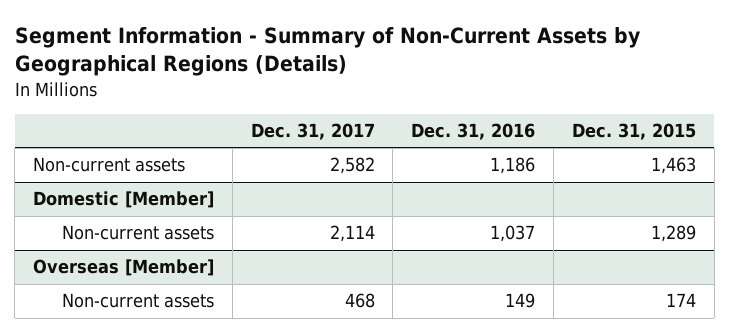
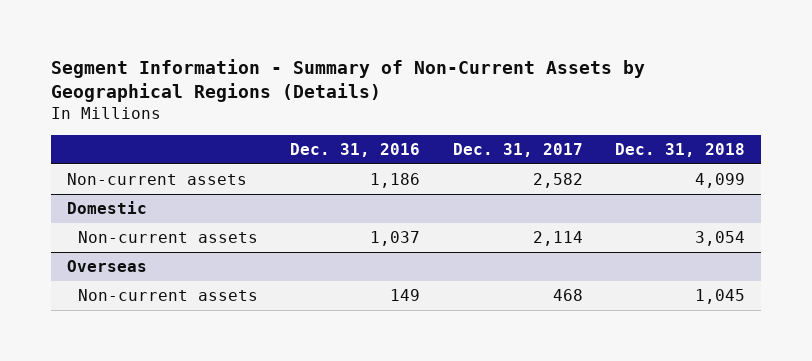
[571,123,696,141] Dec. 31, 2015 -> none
none -> [615,142,746,157] Dec. 31, 2018
[32,191,214,209] Domestic [Member] -> [66,201,147,215] Domestic
[32,259,214,277] Overseas [Member] -> [66,260,147,273] Overseas

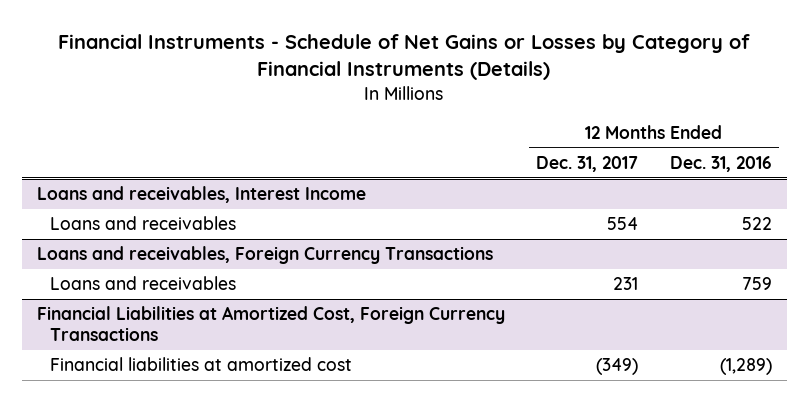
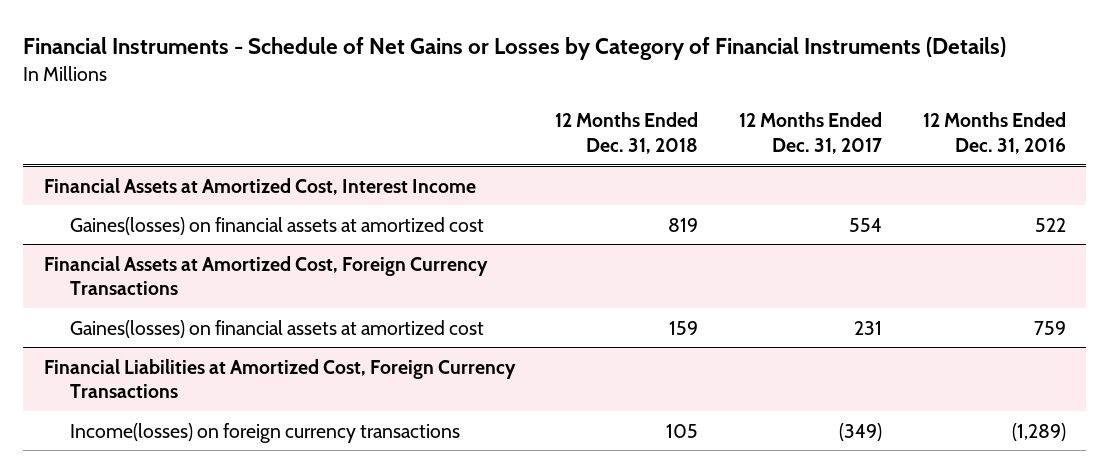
none -> [555,111,699,154] 12 Months Ended Dec. 31, 2018
[37,186,367,204] Loans and receivables, Interest Income -> none
[37,246,494,265] Loans and receivables, Foreign Currency Transactions -> none
none -> [43,177,476,195] Financial Assets at Amortized Cost, Interest Income
[49,216,236,231] Loans and receivables -> [69,216,484,235] Gaines(losses) on financial assets at amortized cost
none -> [43,255,488,296] Financial Assets at Amortized Cost, Foreign Currency Transactions
[49,276,236,291] Loans and receivables -> [69,319,484,338] Gaines(losses) on financial assets at amortized cost
[49,357,352,372] Financial liabilities at amortized cost -> [69,422,460,443] Income(losses) on foreign currency transactions

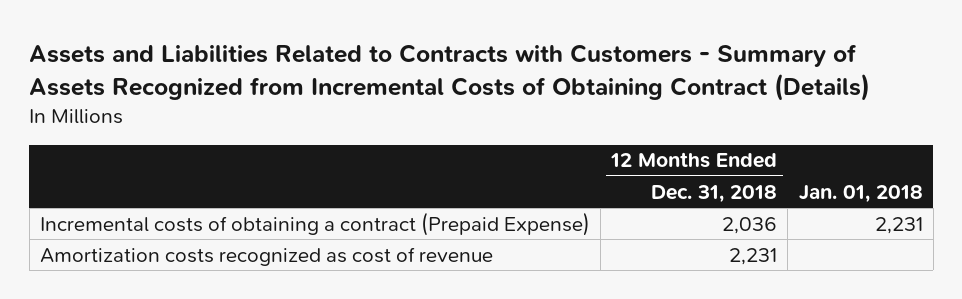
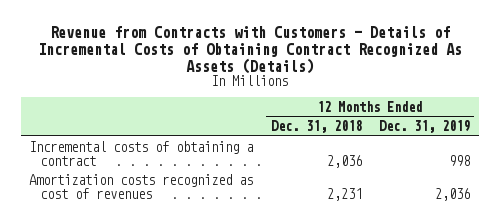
[29,43,871,101] Assets and Liabilities Related to Contracts with Customers - Summary of Assets Recognized from Incremental Costs of Obtaining Contract (Details) -> [37,25,462,74] Revenue from Contracts with Customers - Details of Incremental Costs of Obtaining Contract Recognized As Assets (Details)
[798,184,923,203] Jan. 01, 2018 -> none
none -> [379,120,471,134] Dec. 31, 2019
[39,211,590,236] Incremental costs of obtaining a contract (Prepaid Expense) -> [29,140,254,166] Incremental costs of obtaining a contract
[39,246,493,266] Amortization costs recognized as cost of revenue -> [29,173,254,199] Amortization costs recognized as cost of revenues

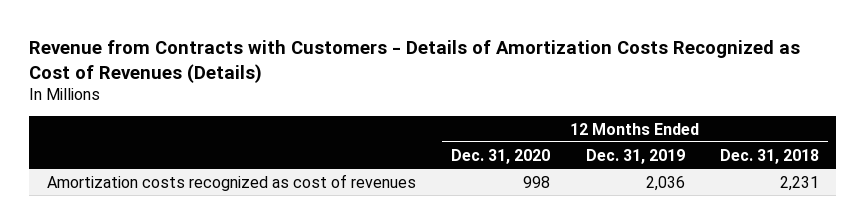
[37,25,462,74] Revenue from Contracts with Customers - Details of Incremental Costs of Obtaining Contract Recognized As Assets (Details) -> [29,40,801,83] Revenue from Contracts with Customers - Details of Amortization Costs Recognized as Cost of Revenues (Details)
none -> [451,148,551,164] Dec. 31, 2020
[29,140,254,166] Incremental costs of obtaining a contract -> none

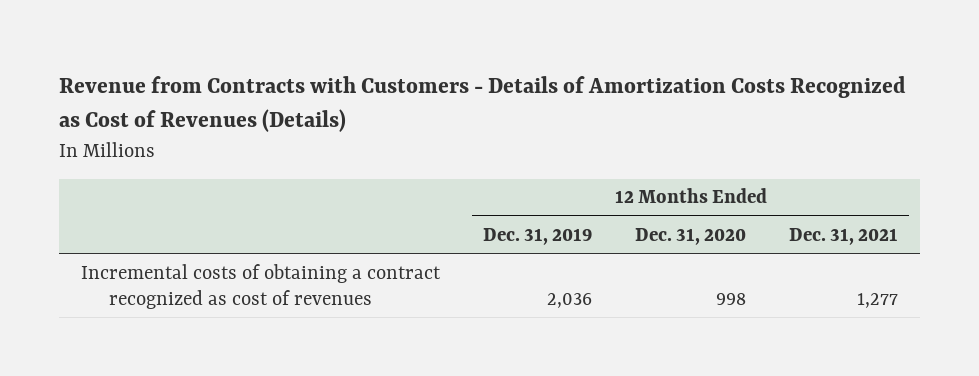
[719,148,819,164] Dec. 31, 2018 -> none
none -> [789,227,899,245] Dec. 31, 2021
[47,173,417,191] Amortization costs recognized as cost of revenues -> [80,263,441,309] Incremental costs of obtaining a contract recognized as cost of revenues

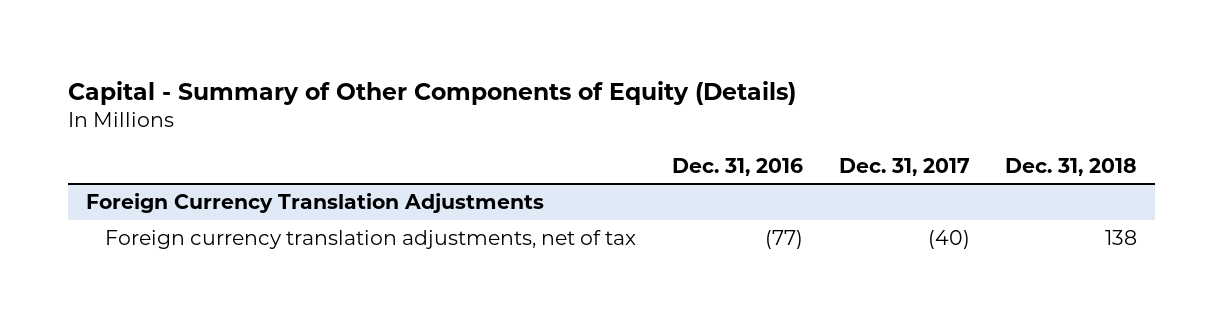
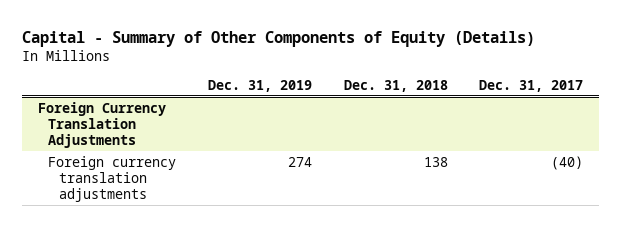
[671,157,803,176] Dec. 31, 2016 -> none
none -> [207,79,312,92] Dec. 31, 2019
[105,230,637,250] Foreign currency translation adjustments, net of tax -> [48,155,177,203] Foreign currency translation adjustments

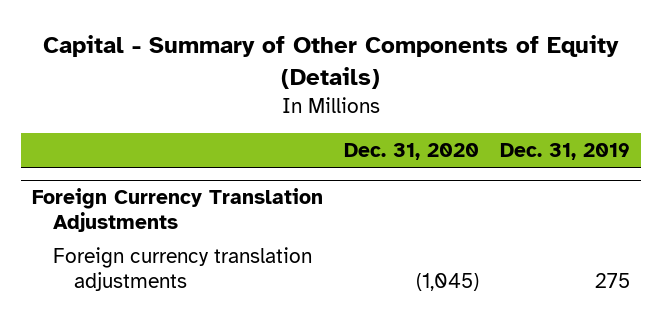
[343,79,448,92] Dec. 31, 2018 -> none
[479,79,584,92] Dec. 31, 2017 -> none
none -> [344,143,480,161] Dec. 31, 2020
[287,156,312,167] 274 -> [595,272,631,288] 275

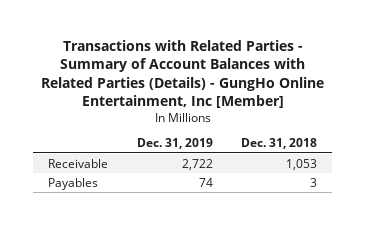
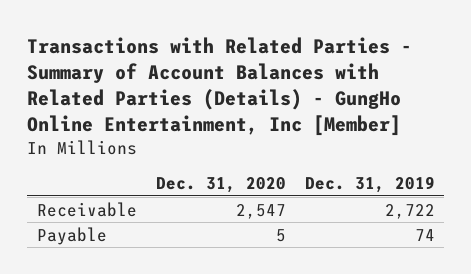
[241,138,318,150] Dec. 31, 2018 -> none
none -> [155,177,286,194] Dec. 31, 2020
[47,177,98,190] Payables -> [36,226,107,245] Payable

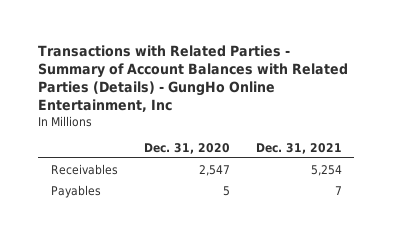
[27,37,413,137] Transactions with Related Parties - Summary of Account Balances with Related Parties (Details) - GungHo Online Entertainment, Inc [Member] -> [38,45,349,112] Transactions with Related Parties - Summary of Account Balances with Related Parties (Details) - GungHo Online Entertainment, Inc
[304,176,435,194] Dec. 31, 2019 -> none
none -> [255,142,342,154] Dec. 31, 2021
[36,201,137,217] Receivable -> [51,163,119,175] Receivables
[36,226,107,245] Payable -> [51,184,102,198] Payables

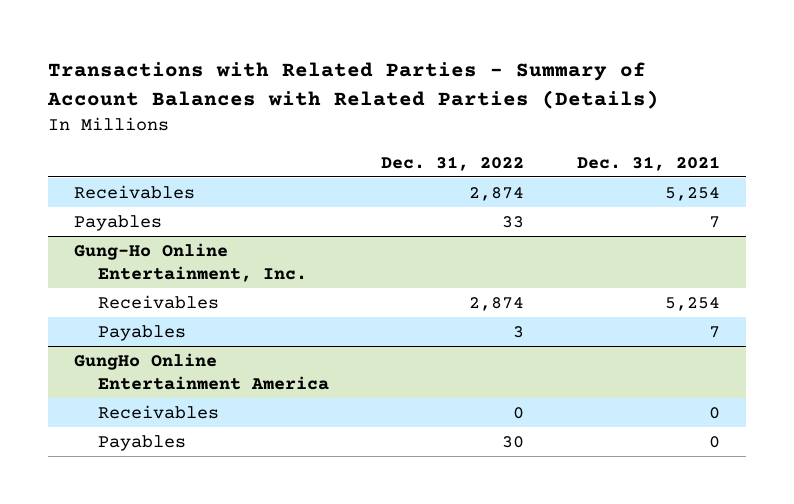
[38,45,349,112] Transactions with Related Parties - Summary of Account Balances with Related Parties (Details) - GungHo Online Entertainment, Inc -> [46,62,659,109] Transactions with Related Parties - Summary of Account Balances with Related Parties (Details)
[143,142,230,154] Dec. 31, 2020 -> none
none -> [381,155,525,171] Dec. 31, 2022
none -> [74,242,307,282] Gung-Ho Online Entertainment, Inc.
none -> [97,294,219,309] Receivables
none -> [97,324,186,341] Payables
none -> [74,352,329,390] GungHo Online Entertainment America
none -> [97,404,219,419] Receivables
none -> [97,434,186,451] Payables

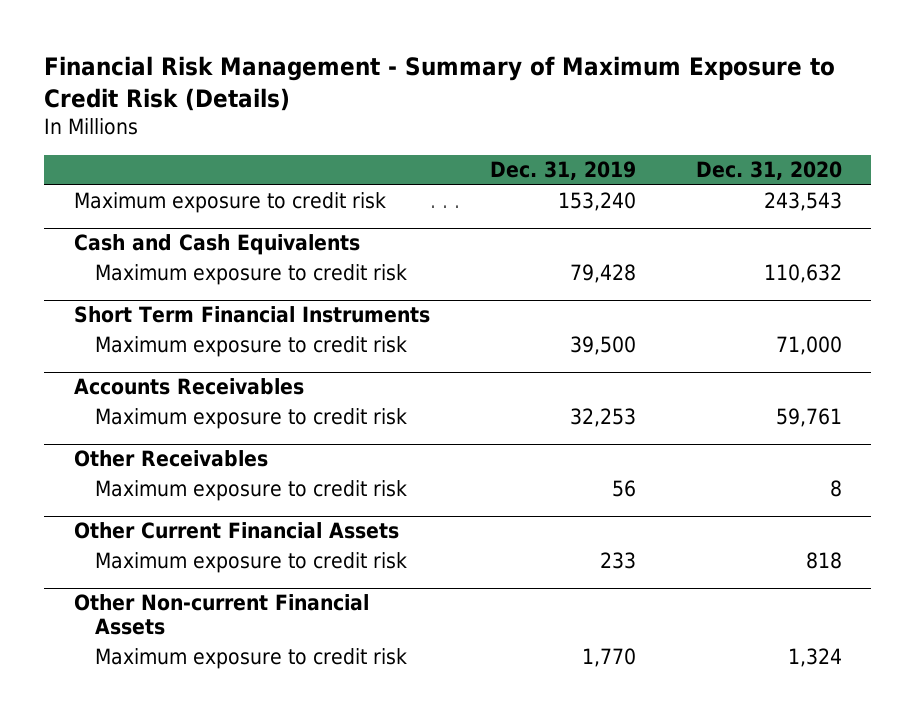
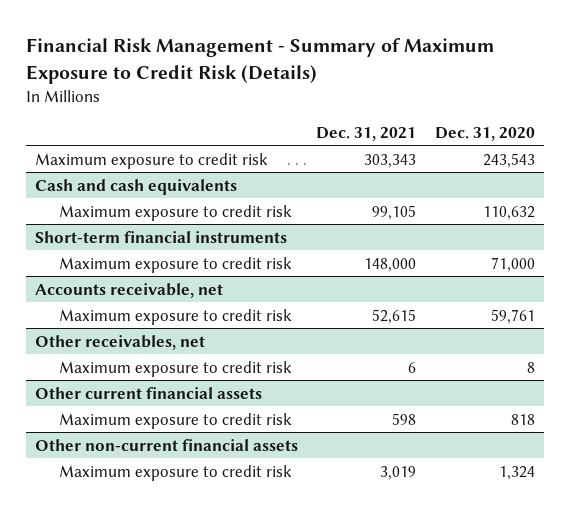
[489,161,636,181] Dec. 31, 2019 -> none
none -> [316,127,417,142] Dec. 31, 2021
[73,234,360,256] Cash and Cash Equivalents -> [34,178,237,195] Cash and cash equivalents
[73,306,430,324] Short Term Financial Instruments -> [34,230,287,243] Short-term financial instruments
[73,378,304,396] Accounts Receivables -> [34,282,223,298] Accounts receivable, net
[73,450,268,468] Other Receivables -> [34,334,205,350] Other receivables, net
[73,522,399,540] Other Current Financial Assets -> [34,386,262,399] Other current financial assets
[73,594,369,636] Other Non-current Financial Assets -> [34,438,298,451] Other non-current financial assets

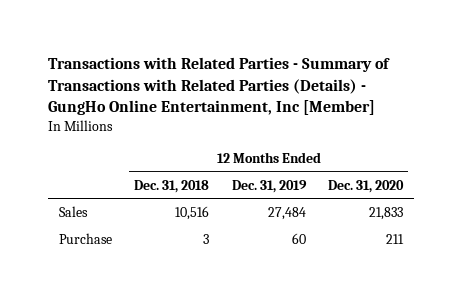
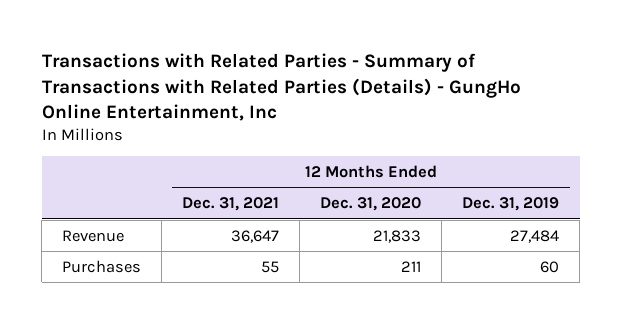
[47,57,390,116] Transactions with Related Parties - Summary of Transactions with Related Parties (Details) - GungHo Online Entertainment, Inc [Member] -> [41,53,521,121] Transactions with Related Parties - Summary of Transactions with Related Parties (Details) - GungHo Online Entertainment, Inc
[134,179,210,193] Dec. 31, 2018 -> none
none -> [182,197,280,212] Dec. 31, 2021
[58,206,88,218] Sales -> [62,229,125,242] Revenue
[58,233,112,245] Purchase -> [62,259,142,273] Purchases

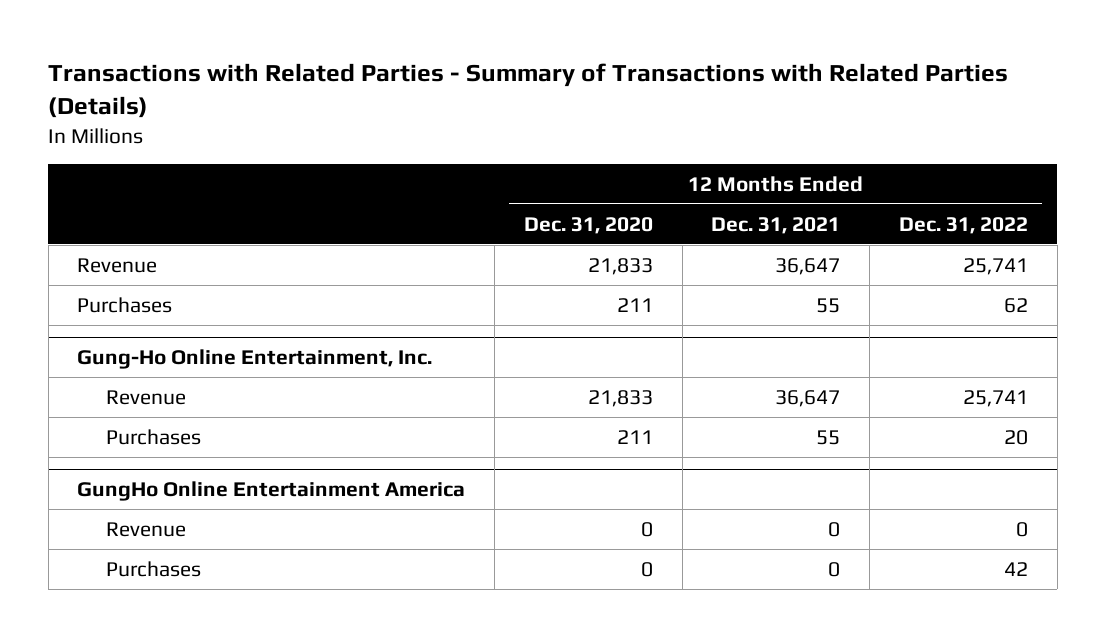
[41,53,521,121] Transactions with Related Parties - Summary of Transactions with Related Parties (Details) - GungHo Online Entertainment, Inc -> [48,63,1009,118] Transactions with Related Parties - Summary of Transactions with Related Parties (Details)
[462,197,560,212] Dec. 31, 2019 -> none
none -> [898,216,1028,234] Dec. 31, 2022
none -> [77,349,433,370] Gung-Ho Online Entertainment, Inc.
none -> [105,389,186,405] Revenue
none -> [105,428,201,445] Purchases
none -> [77,481,466,502] GungHo Online Entertainment America
none -> [105,521,186,537] Revenue
none -> [105,560,201,577] Purchases

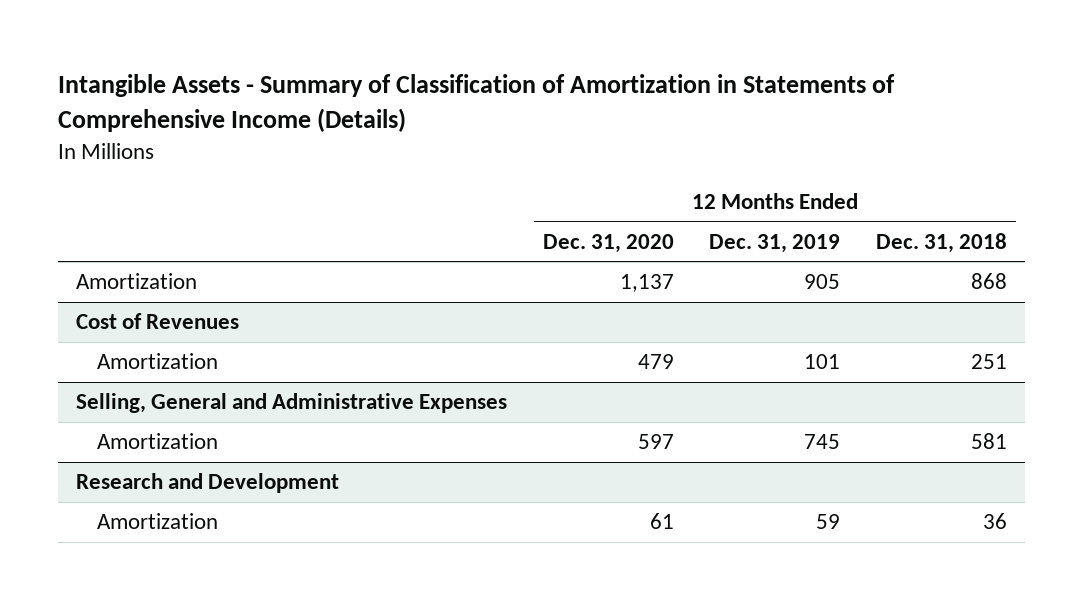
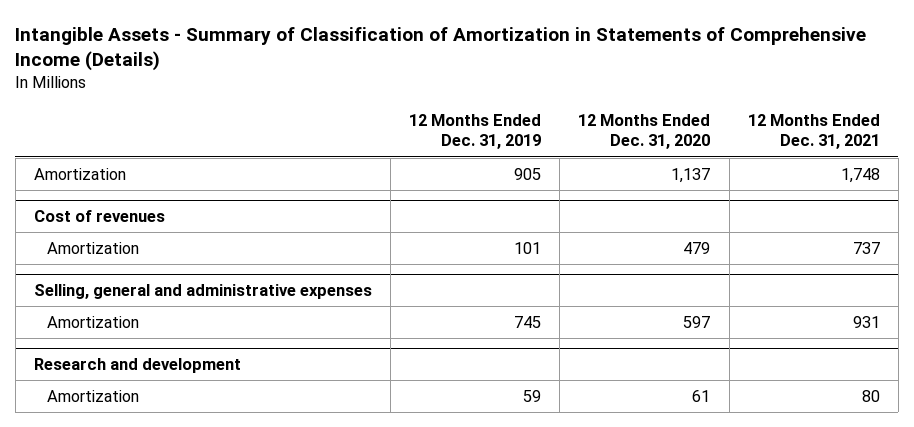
[875,232,1007,253] Dec. 31, 2018 -> none
none -> [747,114,880,150] 12 Months Ended Dec. 31, 2021
[75,313,239,330] Cost of Revenues -> [33,209,165,222] Cost of revenues
[75,393,507,414] Selling, General and Administrative Expenses -> [33,283,372,299] Selling, general and administrative expenses
[75,473,339,494] Research and Development -> [33,357,241,373] Research and development

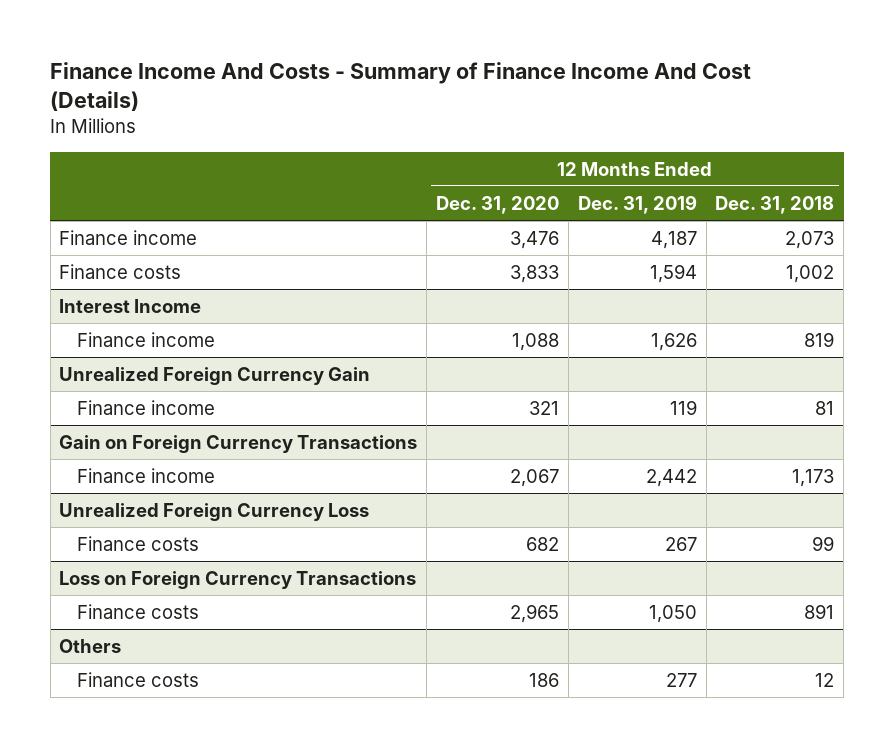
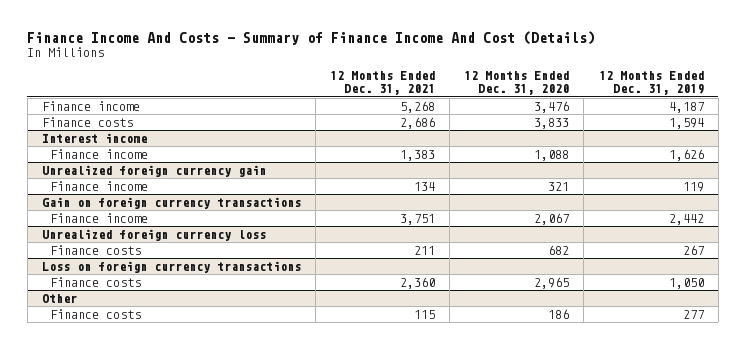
[715,195,835,214] Dec. 31, 2018 -> none
none -> [330,71,436,96] 12 Months Ended Dec. 31, 2021
[59,298,202,313] Interest Income -> [41,132,147,143] Interest income
[59,366,371,385] Unrealized Foreign Currency Gain -> [41,164,266,177] Unrealized foreign currency gain
[59,434,418,453] Gain on Foreign Currency Transactions -> [41,196,301,209] Gain on foreign currency transactions
[59,502,370,521] Unrealized Foreign Currency Loss -> [41,228,266,241] Unrealized foreign currency loss
[59,570,417,589] Loss on Foreign Currency Transactions -> [41,260,301,273] Loss on foreign currency transactions
[59,638,122,653] Others -> [41,293,77,303] Other

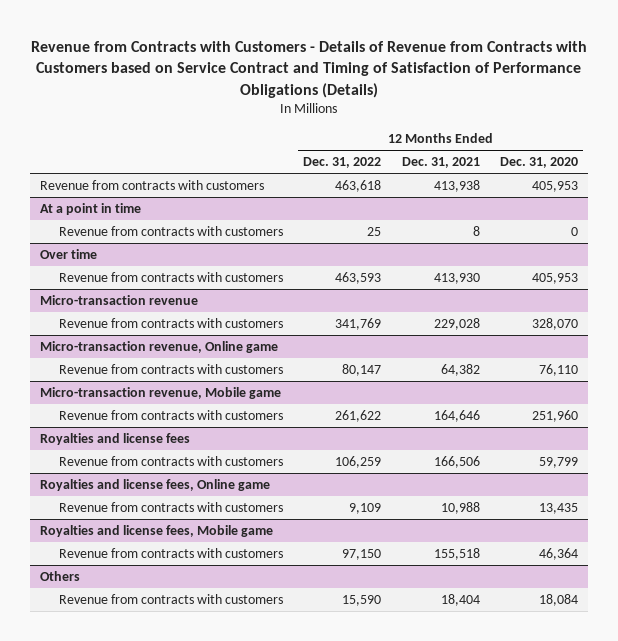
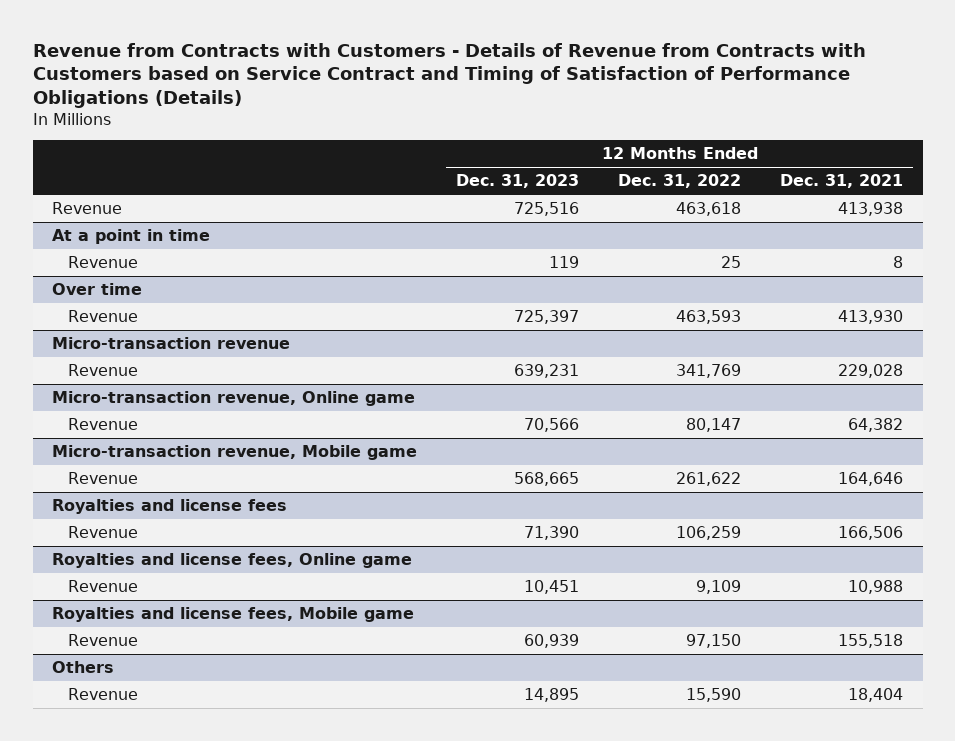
[499,157,578,169] Dec. 31, 2020 -> none
none -> [456,174,580,189] Dec. 31, 2023
[40,179,265,190] Revenue from contracts with customers -> [52,202,123,215] Revenue
[59,225,284,236] Revenue from contracts with customers -> [67,256,138,269] Revenue
[59,271,284,282] Revenue from contracts with customers -> [67,310,138,323] Revenue
[59,317,284,328] Revenue from contracts with customers -> [67,364,138,377] Revenue
[59,363,284,374] Revenue from contracts with customers -> [67,418,138,431] Revenue
[59,409,284,420] Revenue from contracts with customers -> [67,472,138,485] Revenue
[59,455,284,466] Revenue from contracts with customers -> [67,526,138,539] Revenue
[59,501,284,512] Revenue from contracts with customers -> [67,580,138,593] Revenue
[59,547,284,558] Revenue from contracts with customers -> [67,634,138,647] Revenue
[59,593,284,604] Revenue from contracts with customers -> [67,688,138,701] Revenue

